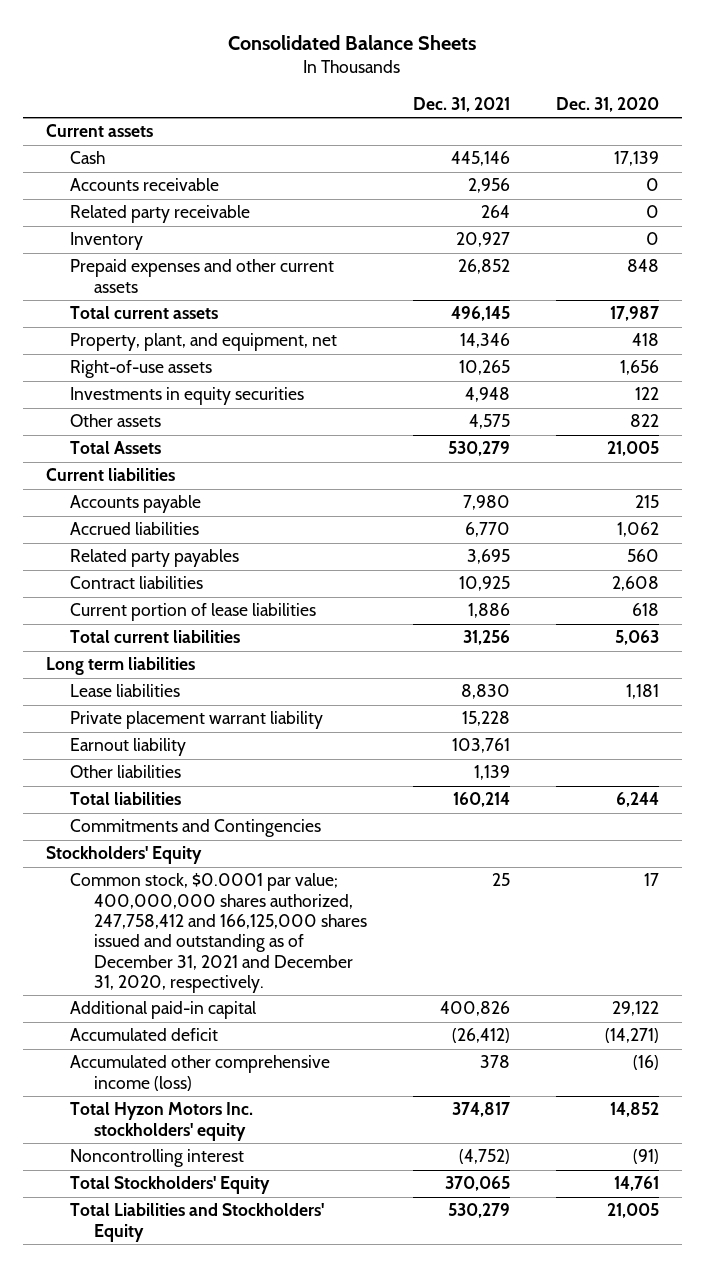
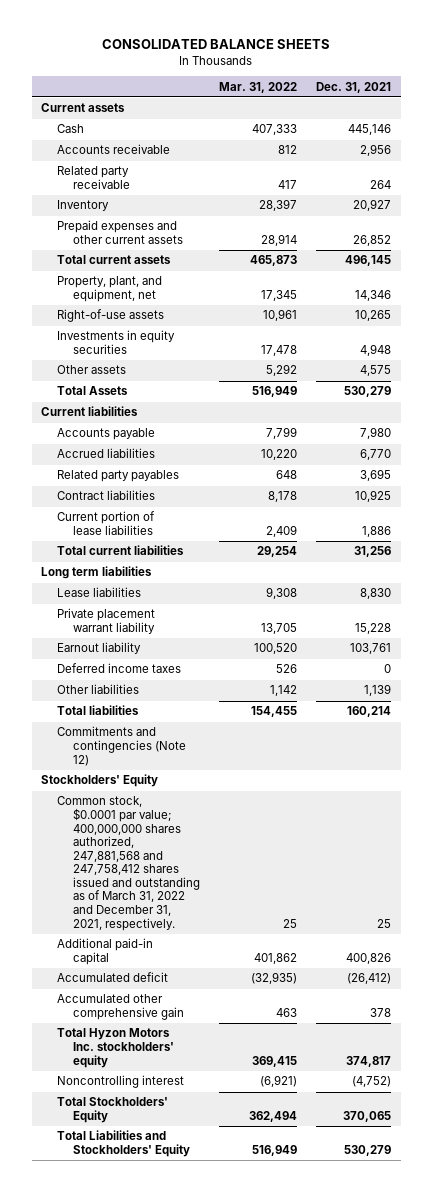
[228,34,477,50] Consolidated Balance Sheets -> [102,39,331,50] CONSOLIDATED BALANCE SHEETS
[555,96,659,112] Dec. 31, 2020 -> none
none -> [219,81,298,93] Mar. 31, 2022
none -> [57,663,182,674] Deferred income taxes
[69,819,321,838] Commitments and Contingencies -> [57,726,187,766] Commitments and contingencies (Note 12)
[69,873,368,993] Common stock, $0.0001 par value; 400,000,000 shares authorized, 247,758,412 and 166,125,000 shares issued and outstanding as of December 31, 2021 and December 31, 2020, respectively. -> [57,796,201,931] Common stock, $0.0001 par value; 400,000,000 shares authorized, 247,881,568 and 247,758,412 shares issued and outstanding as of March 31, 2022 and December 31, 2021, respectively.
[69,1055,330,1091] Accumulated other comprehensive income (loss) -> [57,994,185,1021] Accumulated other comprehensive gain

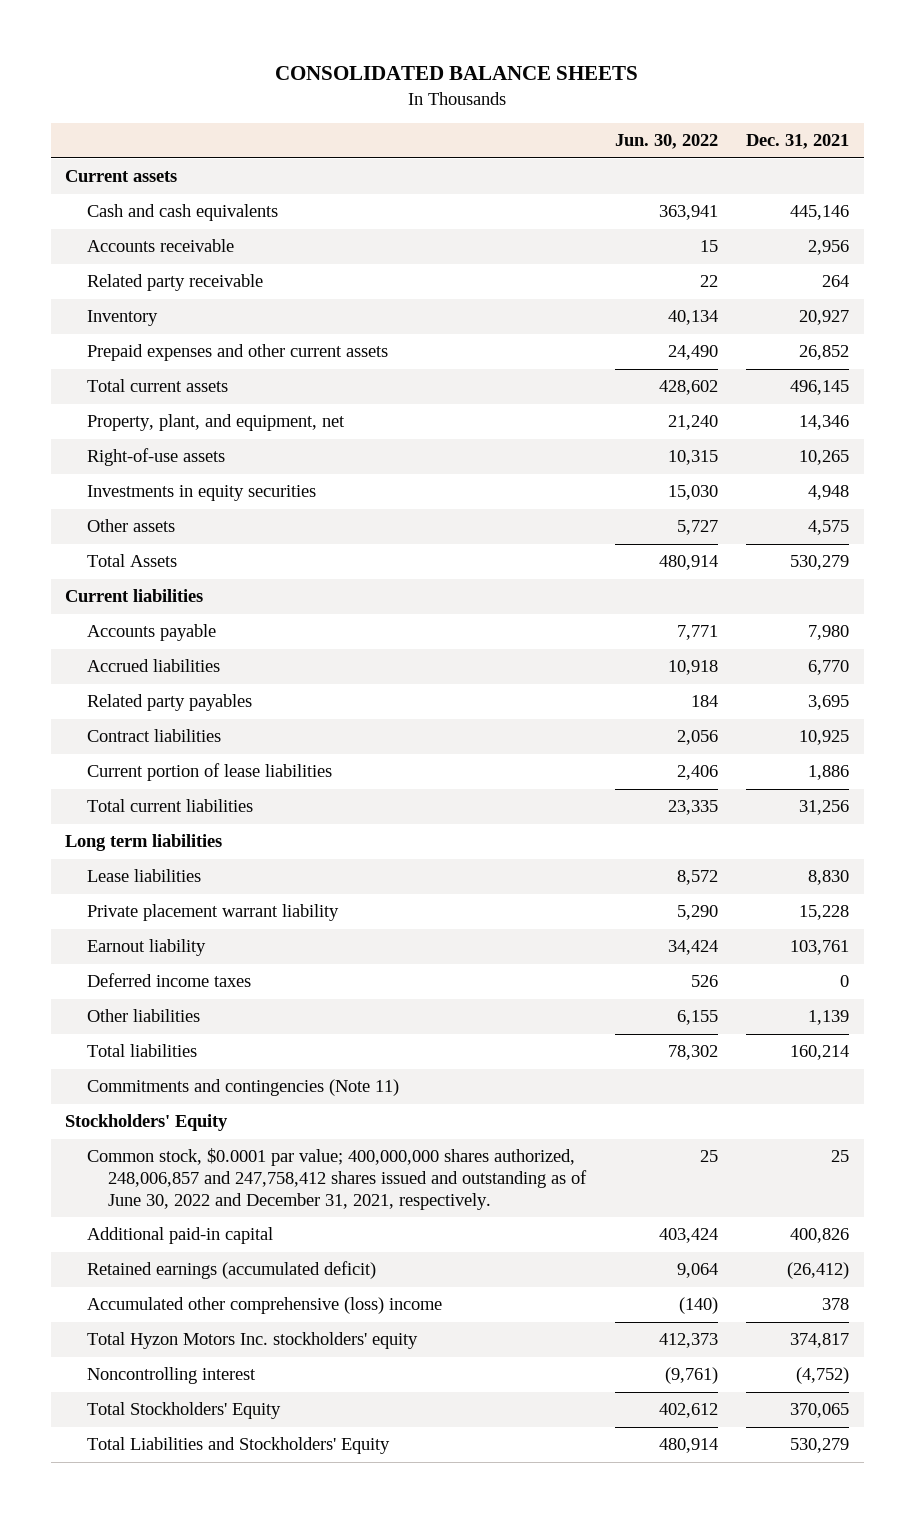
[219,81,298,93] Mar. 31, 2022 -> none
none -> [614,134,718,150] Jun. 30, 2022
[57,124,85,134] Cash -> [86,204,278,222] Cash and cash equivalents
[57,726,187,766] Commitments and contingencies (Note 12) -> [86,1079,399,1097] Commitments and contingencies (Note 11)
[57,796,201,931] Common stock, $0.0001 par value; 400,000,000 shares authorized, 247,881,568 and 247,758,412 shares issued and outstanding as of March 31, 2022 and December 31, 2021, respectively. -> [86,1148,588,1210] Common stock, $0.0001 par value; 400,000,000 shares authorized, 248,006,857 and 247,758,412 shares issued and outstanding as of June 30, 2022 and December 31, 2021, respectively.
[57,972,169,983] Accumulated deficit -> [86,1261,376,1280] Retained earnings (accumulated deficit)
[57,994,185,1021] Accumulated other comprehensive gain -> [86,1297,442,1315] Accumulated other comprehensive (loss) income

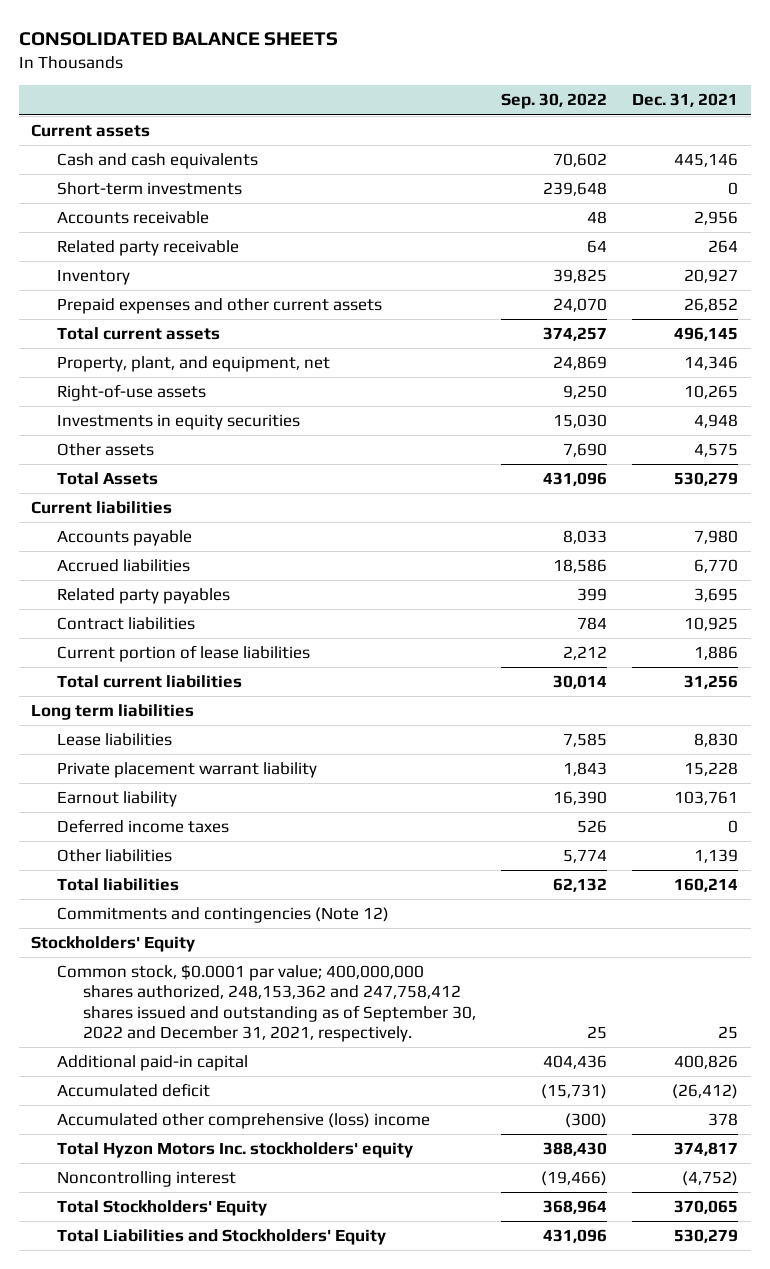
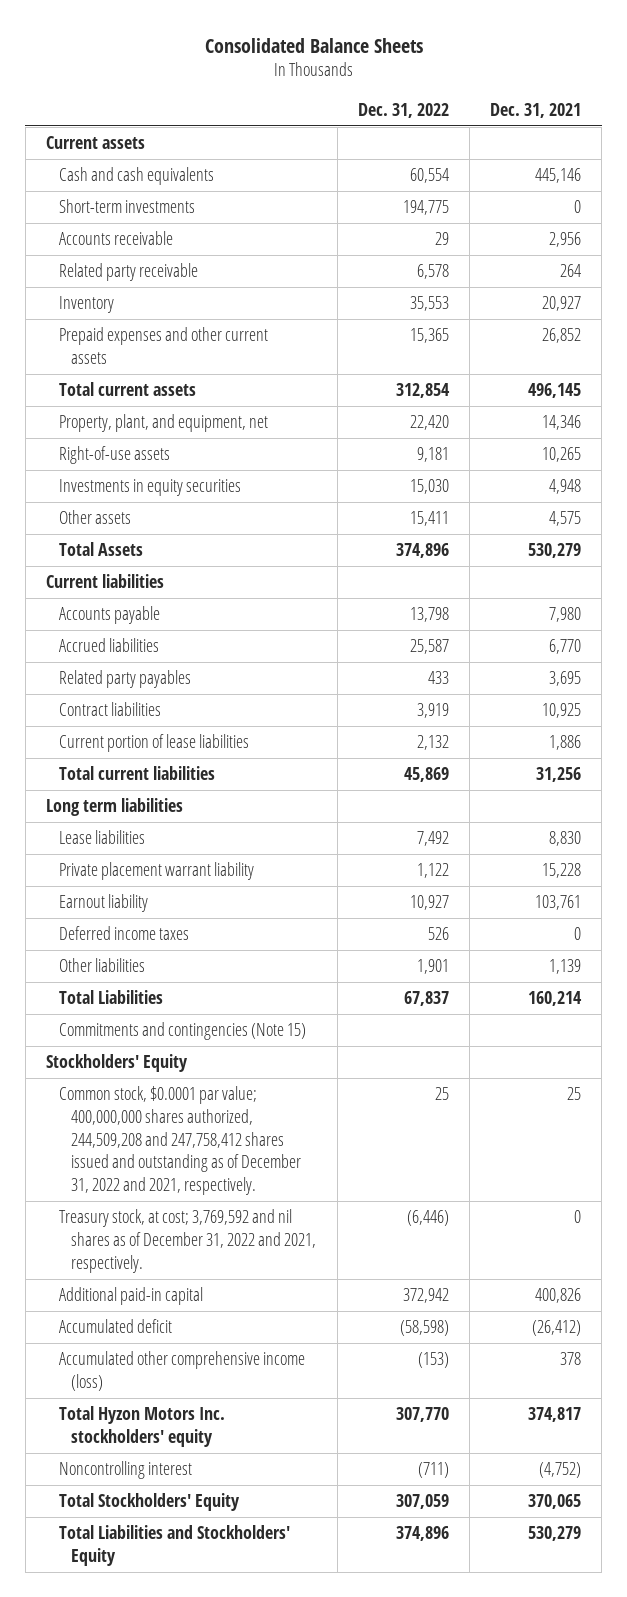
[18,32,338,47] CONSOLIDATED BALANCE SHEETS -> [204,37,423,53] Consolidated Balance Sheets
[501,93,608,110] Sep. 30, 2022 -> none
none -> [357,102,449,118] Dec. 31, 2022
[57,878,180,892] Total liabilities -> [58,990,163,1005] Total Liabilities
[57,907,390,924] Commitments and contingencies (Note 12) -> [58,1022,306,1041] Commitments and contingencies (Note 15)
[57,964,477,1043] Common stock, $0.0001 par value; 400,000,000 shares authorized, 248,153,362 and 247,758,412 shares issued and outstanding as of September 30, 2022 and December 31, 2021, respectively. -> [58,1086,302,1195] Common stock, $0.0001 par value; 400,000,000 shares authorized, 244,509,208 and 247,758,412 shares issued and outstanding as of December 31, 2022 and 2021, respectively.
none -> [58,1209,317,1273] Treasury stock, at cost; 3,769,592 and nil shares as of December 31, 2022 and 2021, respectively.
[57,1113,431,1130] Accumulated other comprehensive (loss) income -> [58,1351,305,1391] Accumulated other comprehensive income (loss)

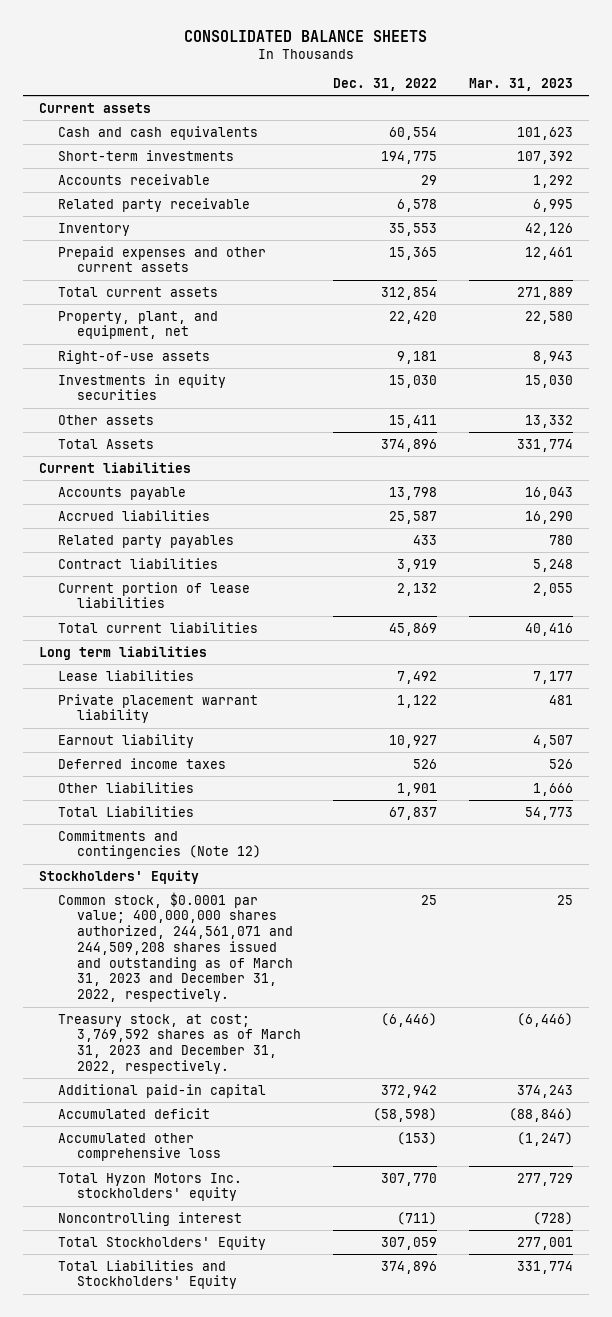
[204,37,423,53] Consolidated Balance Sheets -> [183,29,427,42] CONSOLIDATED BALANCE SHEETS
[490,102,582,118] Dec. 31, 2021 -> none
none -> [469,77,574,91] Mar. 31, 2023
[58,1022,306,1041] Commitments and contingencies (Note 15) -> [57,829,261,860] Commitments and contingencies (Note 12)
[58,1086,302,1195] Common stock, $0.0001 par value; 400,000,000 shares authorized, 244,509,208 and 247,758,412 shares issued and outstanding as of December 31, 2022 and 2021, respectively. -> [57,891,293,1003] Common stock, $0.0001 par value; 400,000,000 shares authorized, 244,561,071 and 244,509,208 shares issued and outstanding as of March 31, 2023 and December 31, 2022, respectively.
[58,1209,317,1273] Treasury stock, at cost; 3,769,592 and nil shares as of December 31, 2022 and 2021, respectively. -> [57,1013,301,1074] Treasury stock, at cost; 3,769,592 shares as of March 31, 2023 and December 31, 2022, respectively.
[58,1351,305,1391] Accumulated other comprehensive income (loss) -> [57,1132,221,1162] Accumulated other comprehensive loss

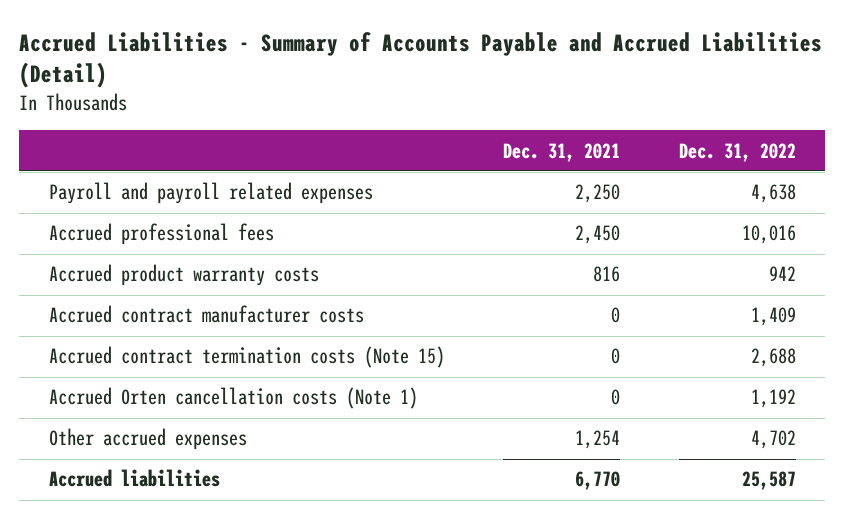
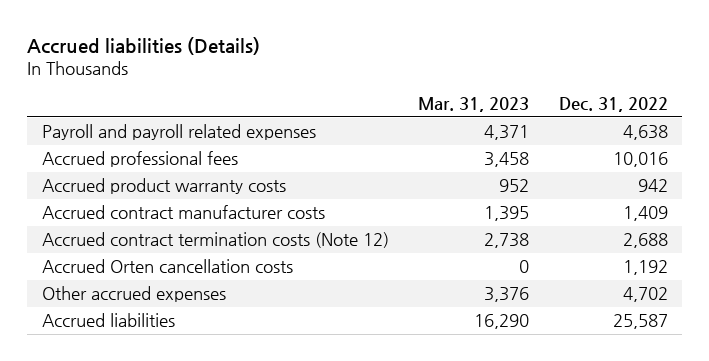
[19,31,823,89] Accrued Liabilities - Summary of Accounts Payable and Accrued Liabilities (Detail) -> [26,36,260,55] Accrued liabilities (Details)
[503,142,621,162] Dec. 31, 2021 -> none
none -> [418,97,530,113] Mar. 31, 2023
[48,346,445,369] Accrued contract termination costs (Note 15) -> [41,231,389,248] Accrued contract termination costs (Note 12)
[48,387,418,410] Accrued Orten cancellation costs (Note 1) -> [41,258,293,273] Accrued Orten cancellation costs

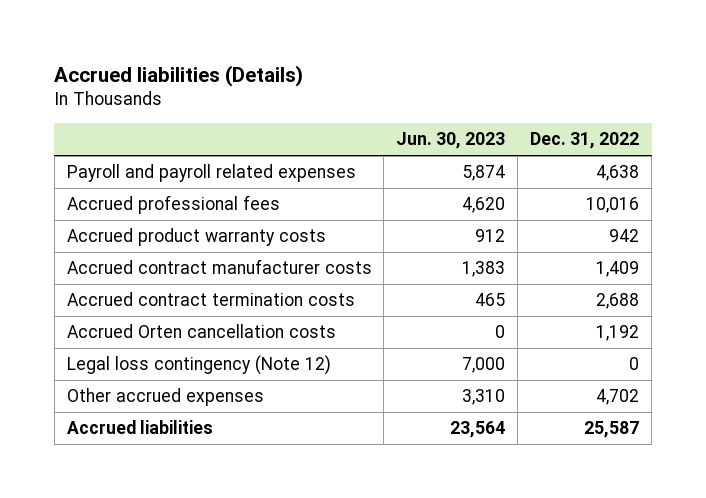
[418,97,530,113] Mar. 31, 2023 -> none
none -> [396,132,506,150] Jun. 30, 2023
[41,231,389,248] Accrued contract termination costs (Note 12) -> [66,292,355,307] Accrued contract termination costs
none -> [66,355,331,376] Legal loss contingency (Note 12)

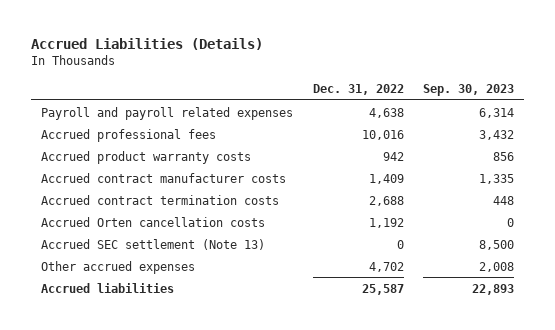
[54,64,304,87] Accrued liabilities (Details) -> [31,38,264,51] Accrued Liabilities (Details)
[396,132,506,150] Jun. 30, 2023 -> none
none -> [423,83,515,96] Sep. 30, 2023
[66,355,331,376] Legal loss contingency (Note 12) -> [40,238,265,250] Accrued SEC settlement (Note 13)

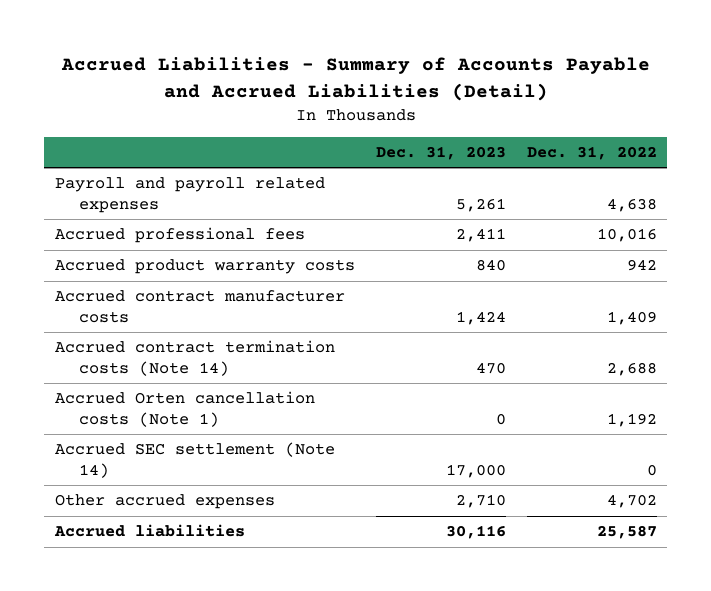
[31,38,264,51] Accrued Liabilities (Details) -> [60,57,650,101] Accrued Liabilities - Summary of Accounts Payable and Accrued Liabilities (Detail)
[423,83,515,96] Sep. 30, 2023 -> none
none -> [375,145,506,160] Dec. 31, 2023
[40,194,279,205] Accrued contract termination costs -> [54,340,335,376] Accrued contract termination costs (Note 14)
[40,216,265,227] Accrued Orten cancellation costs -> [54,391,315,427] Accrued Orten cancellation costs (Note 1)
[40,238,265,250] Accrued SEC settlement (Note 13) -> [54,442,335,478] Accrued SEC settlement (Note 14)

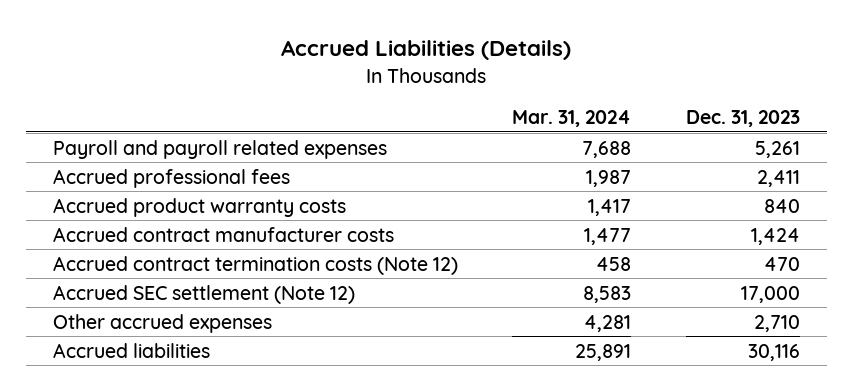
[60,57,650,101] Accrued Liabilities - Summary of Accounts Payable and Accrued Liabilities (Detail) -> [281,40,572,61] Accrued Liabilities (Details)
[526,145,657,160] Dec. 31, 2022 -> none
none -> [512,109,632,127] Mar. 31, 2024
[54,391,315,427] Accrued Orten cancellation costs (Note 1) -> none
[54,340,335,376] Accrued contract termination costs (Note 14) -> [53,255,459,275] Accrued contract termination costs (Note 12)
[54,442,335,478] Accrued SEC settlement (Note 14) -> [53,284,356,304] Accrued SEC settlement (Note 12)

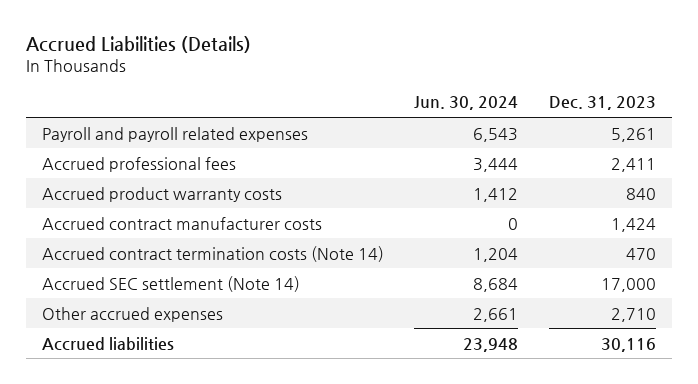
[512,109,632,127] Mar. 31, 2024 -> none
none -> [414,96,519,111] Jun. 30, 2024
[53,255,459,275] Accrued contract termination costs (Note 12) -> [41,245,384,262] Accrued contract termination costs (Note 14)
[53,284,356,304] Accrued SEC settlement (Note 12) -> [41,275,300,292] Accrued SEC settlement (Note 14)

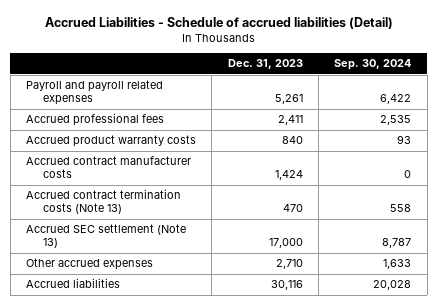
[26,36,252,54] Accrued Liabilities (Details) -> [44,17,393,30] Accrued Liabilities - Schedule of accrued liabilities (Detail)
[414,96,519,111] Jun. 30, 2024 -> none
none -> [334,59,412,71] Sep. 30, 2024
[41,245,384,262] Accrued contract termination costs (Note 14) -> [25,189,181,215] Accrued contract termination costs (Note 13)
[41,275,300,292] Accrued SEC settlement (Note 14) -> [25,224,186,249] Accrued SEC settlement (Note 13)

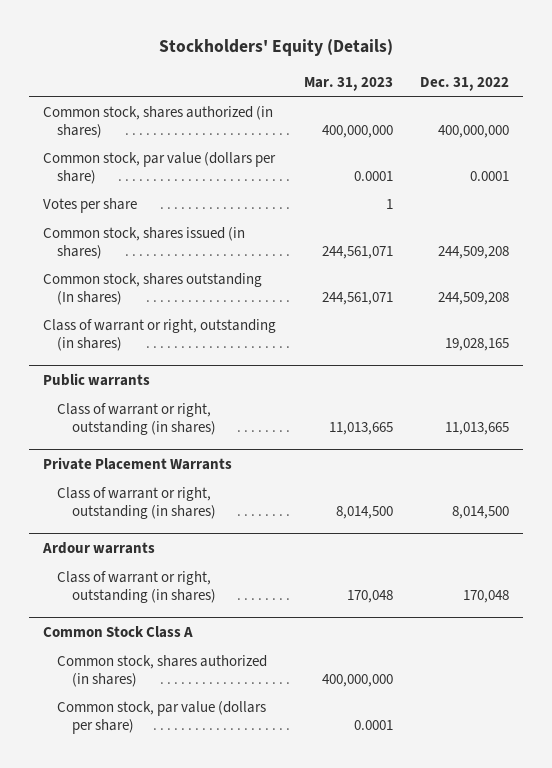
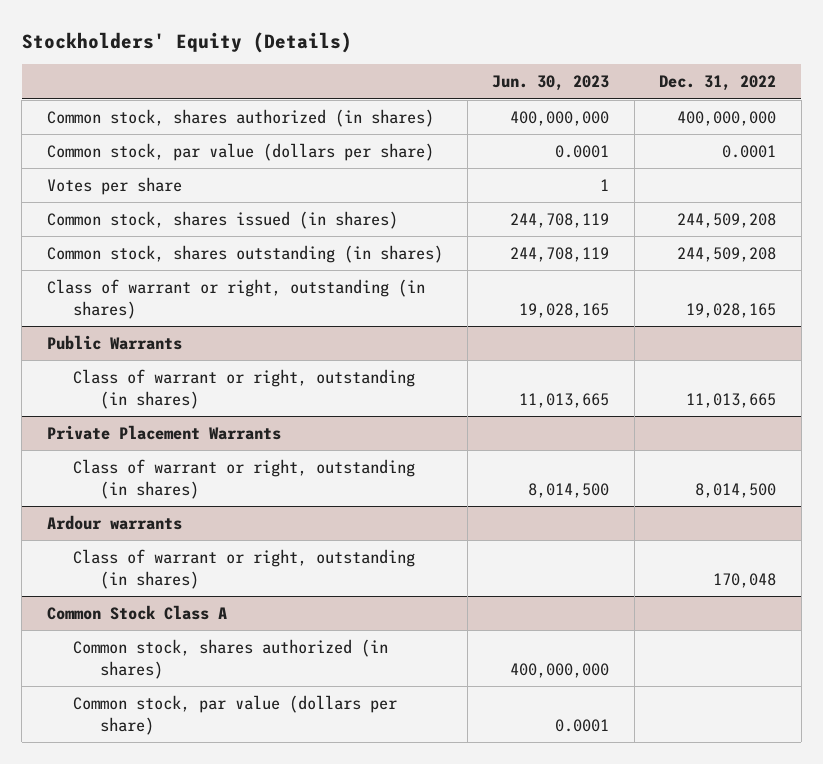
[303,76,393,91] Mar. 31, 2023 -> none
none -> [492,75,610,92] Jun. 30, 2023
[42,273,262,305] Common stock, shares outstanding (In shares) -> [46,245,443,264] Common stock, shares outstanding (in shares)
[42,373,150,387] Public warrants -> [46,335,182,351] Public Warrants

